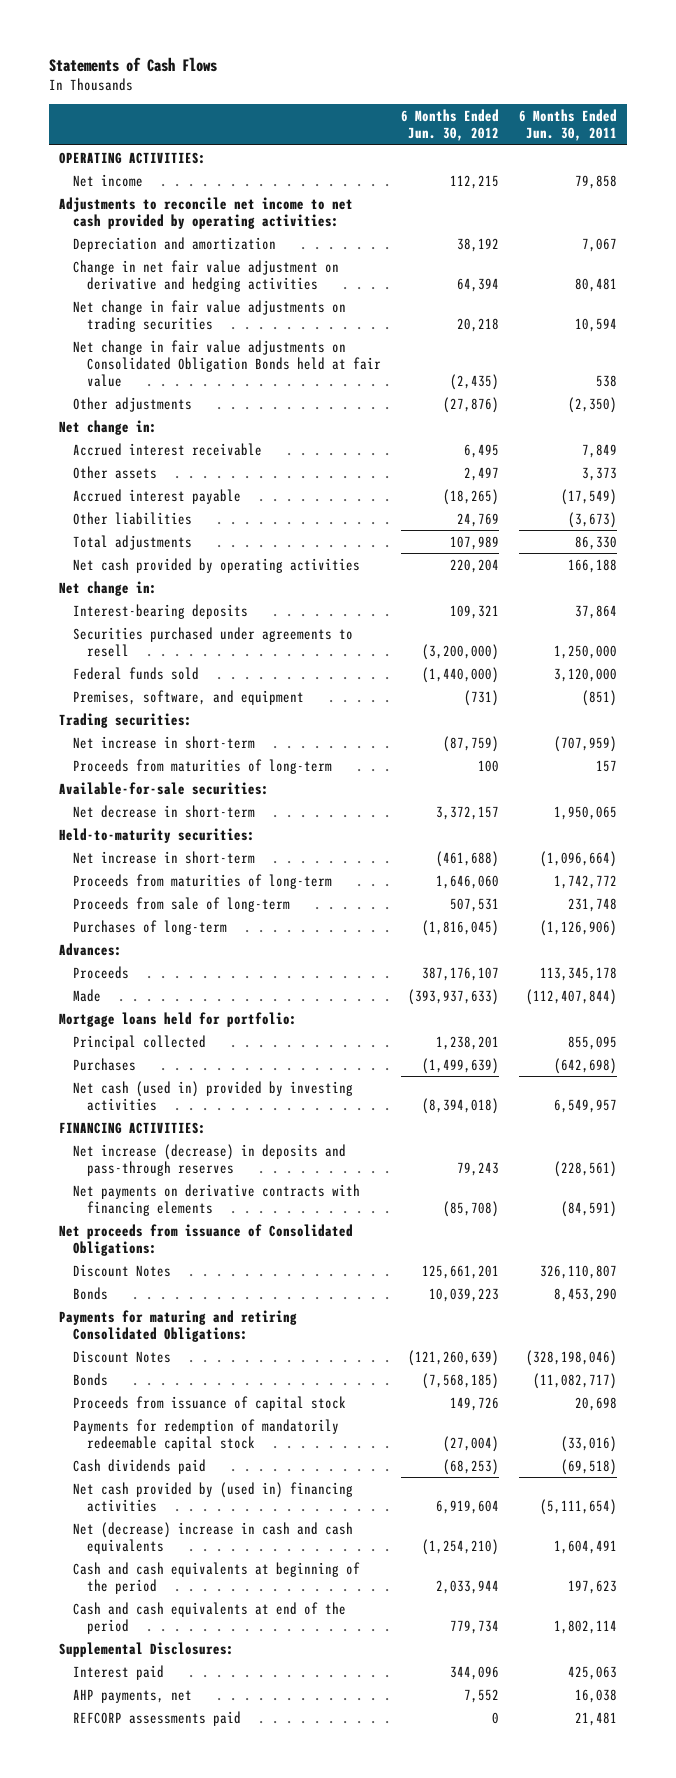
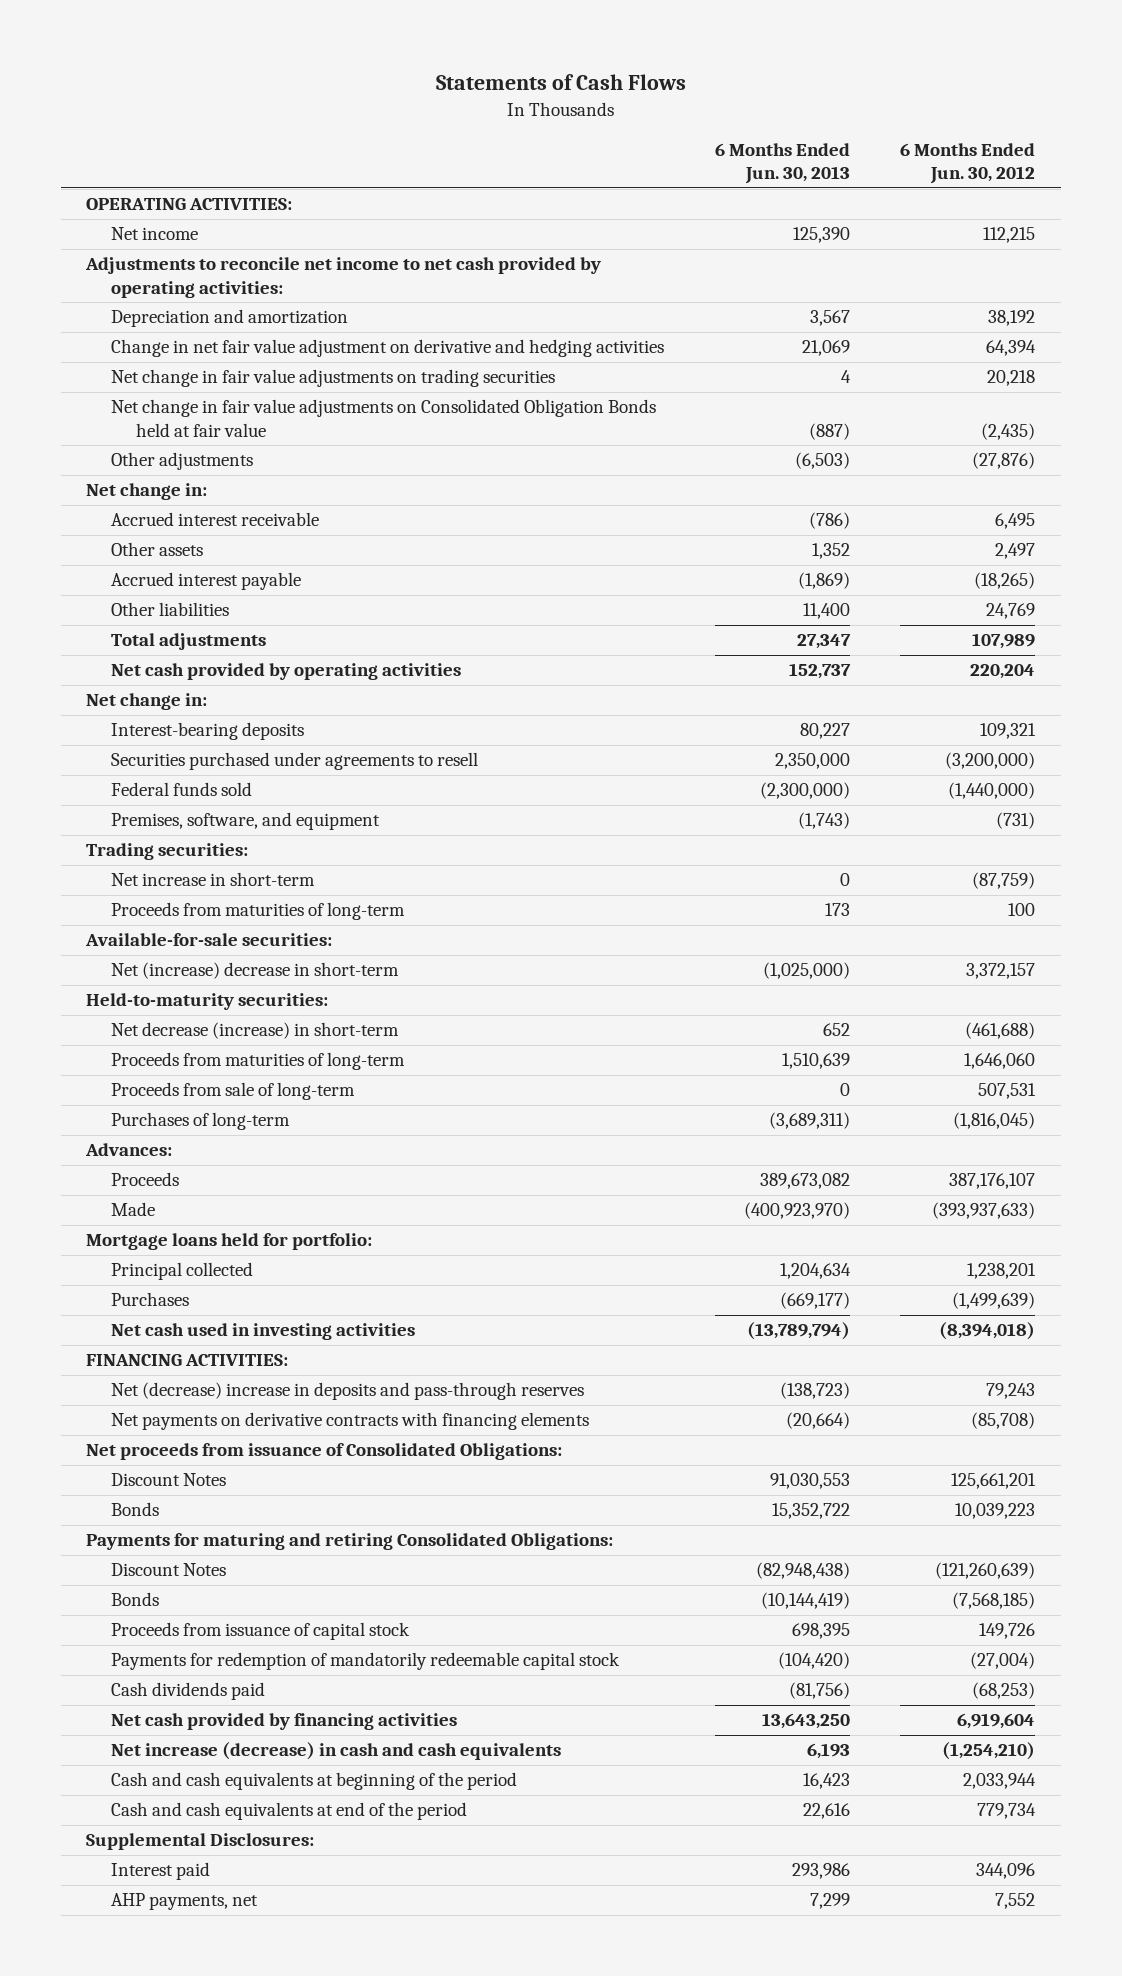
[519,108,618,142] 6 Months Ended Jun. 30, 2011 -> none
none -> [714,142,850,185] 6 Months Ended Jun. 30, 2013
[72,804,255,818] Net decrease in short-term -> [111,962,400,980] Net (increase) decrease in short-term
[72,850,255,864] Net increase in short-term -> [111,1022,400,1040] Net decrease (increase) in short-term
[72,1080,353,1111] Net cash (used in) provided by investing activities -> [111,1323,416,1341] Net cash used in investing activities
[72,1143,346,1176] Net increase (decrease) in deposits and pass-through reserves -> [111,1382,585,1401] Net (decrease) increase in deposits and pass-through reserves
[72,1481,353,1512] Net cash provided by (used in) financing activities -> [111,1713,458,1731] Net cash provided by financing activities
[72,1521,353,1554] Net (decrease) increase in cash and cash equivalents -> [111,1742,562,1761] Net increase (decrease) in cash and cash equivalents
[72,1710,241,1726] REFCORP assessments paid -> none

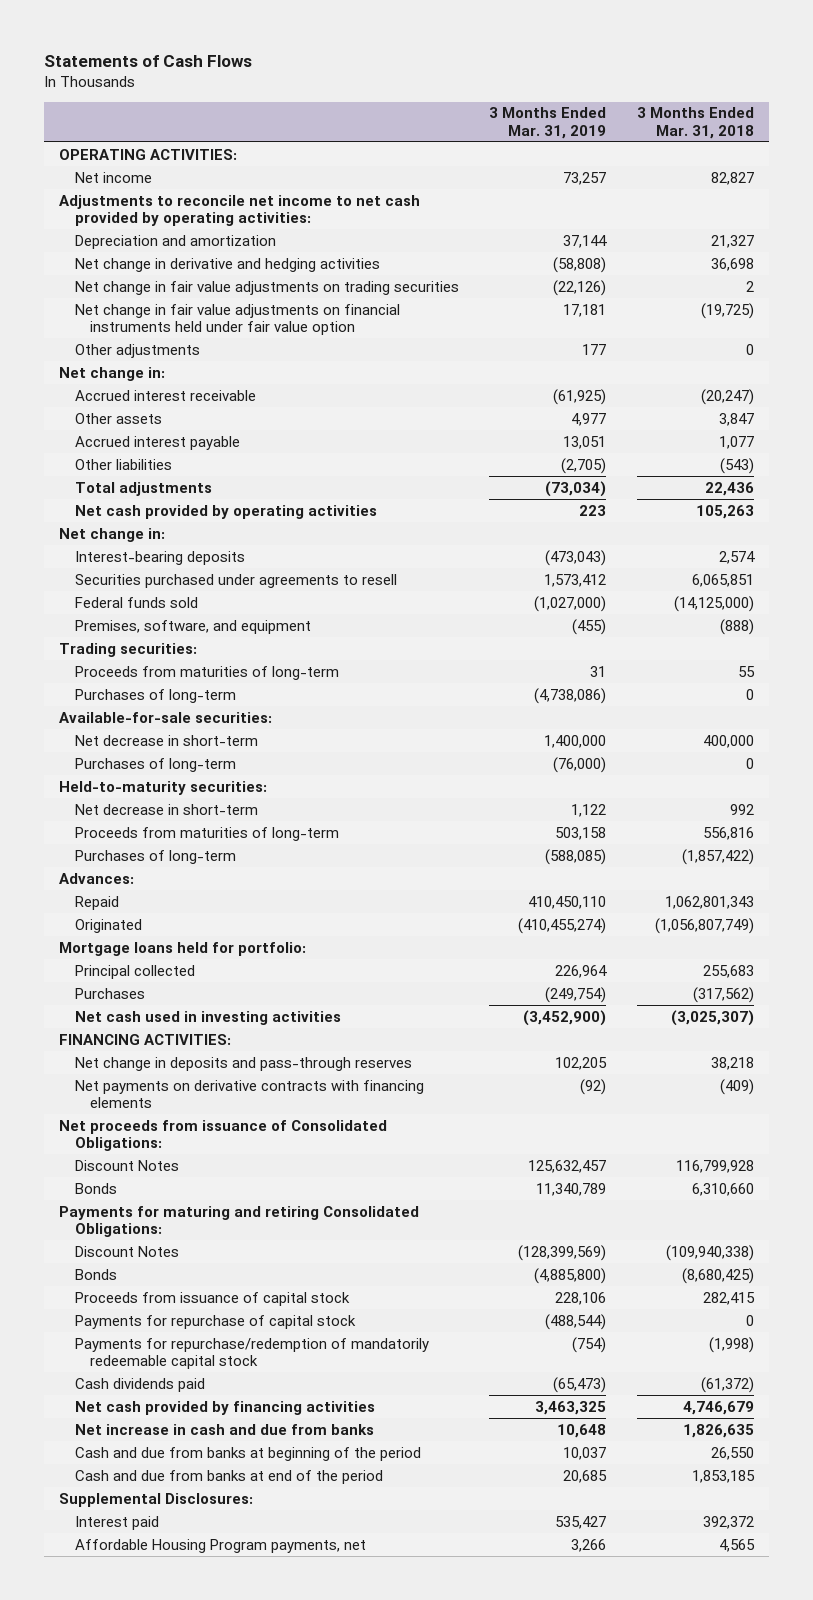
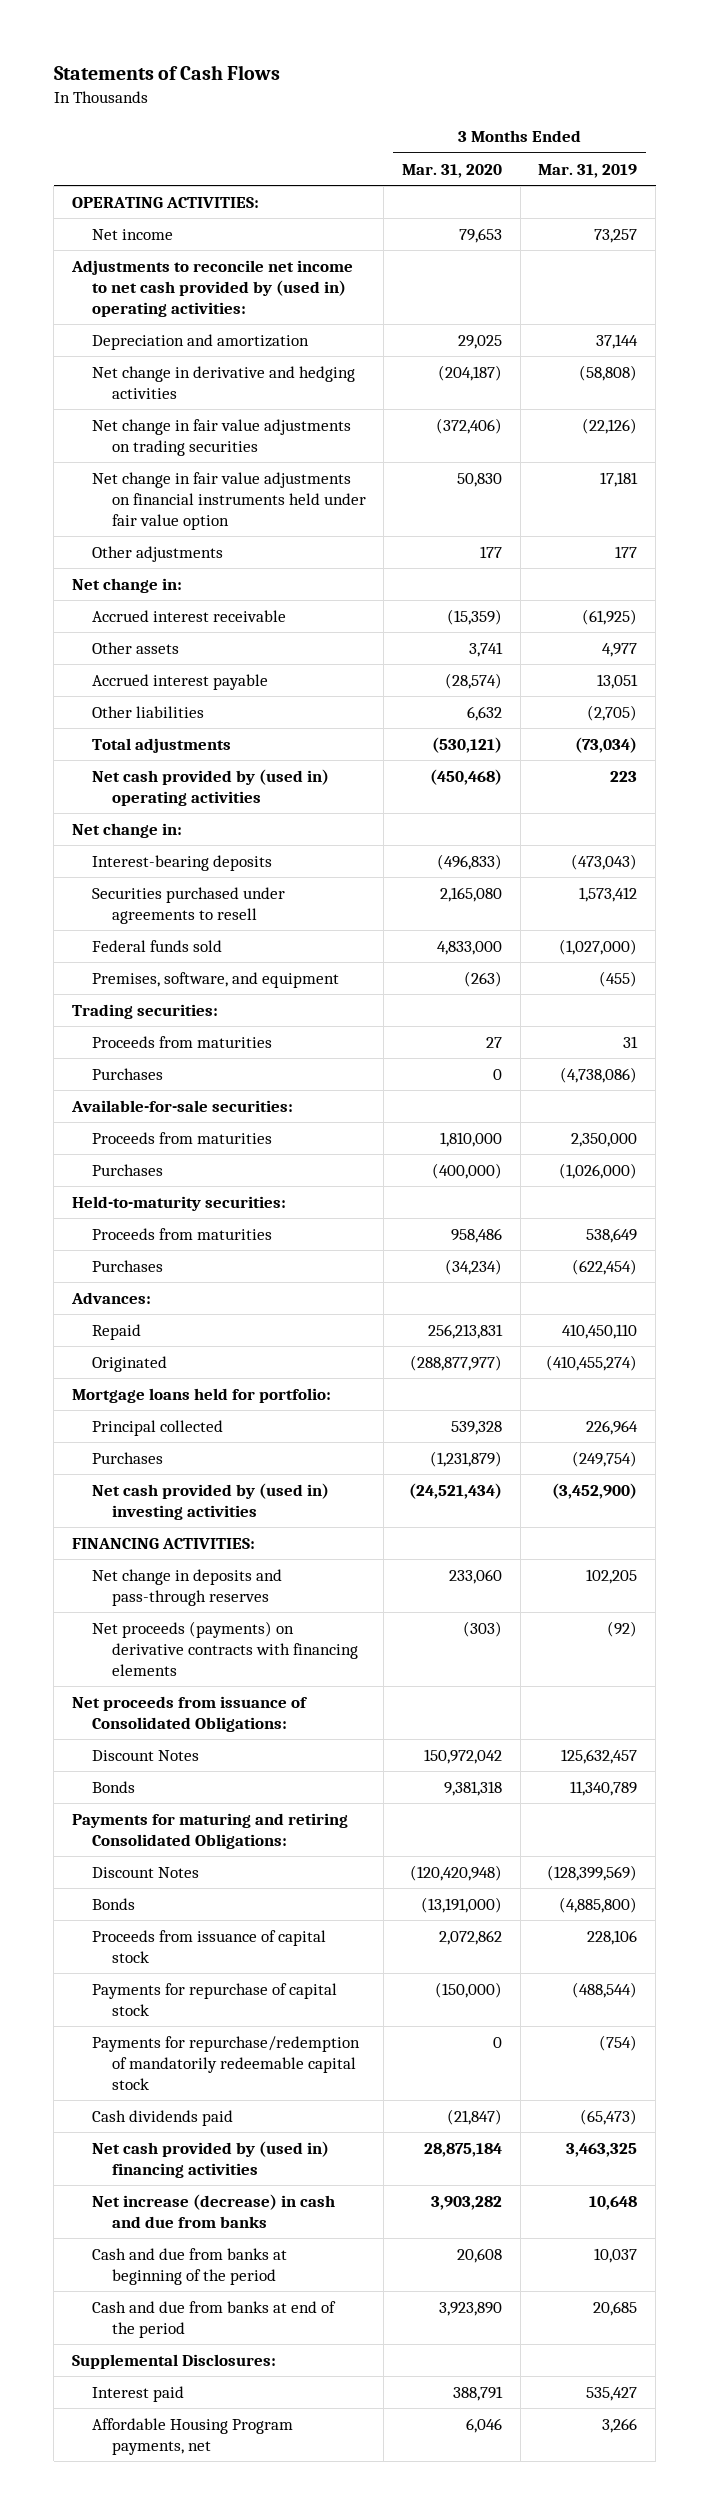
[637,107,755,139] 3 Months Ended Mar. 31, 2018 -> none
none -> [402,163,503,178] Mar. 31, 2020
[59,194,421,226] Adjustments to reconcile net income to net cash provided by operating activities: -> [70,260,353,317] Adjustments to reconcile net income to net cash provided by (used in) operating activities:
[74,504,377,519] Net cash provided by operating activities -> [91,769,329,806] Net cash provided by (used in) operating activities
[74,665,339,680] Proceeds from maturities of long-term -> [91,1036,272,1049] Proceeds from maturities
[74,688,236,703] Purchases of long-term -> [91,1068,163,1081] Purchases
[74,734,258,746] Net decrease in short-term -> none
none -> [91,1132,272,1145] Proceeds from maturities
[74,757,236,772] Purchases of long-term -> [91,1164,163,1177] Purchases
[553,756,607,773] (76,000) -> [559,1163,638,1180] (1,026,000)
[74,803,258,815] Net decrease in short-term -> none
[74,826,339,841] Proceeds from maturities of long-term -> [91,1228,272,1241] Proceeds from maturities
[555,826,607,840] 503,158 -> [586,1228,638,1244] 538,649
[74,849,236,864] Purchases of long-term -> [91,1260,163,1273] Purchases
[545,848,607,865] (588,085) -> [572,1259,638,1276] (622,454)
[74,1010,341,1025] Net cash used in investing activities -> [91,1483,329,1520] Net cash provided by (used in) investing activities
[74,1079,424,1108] Net payments on derivative contracts with financing elements -> [91,1621,358,1676] Net proceeds (payments) on derivative contracts with financing elements
[74,1400,375,1415] Net cash provided by financing activities -> [91,2141,329,2178] Net cash provided by (used in) financing activities
[74,1423,374,1435] Net increase in cash and due from banks -> [91,2194,335,2228] Net increase (decrease) in cash and due from banks

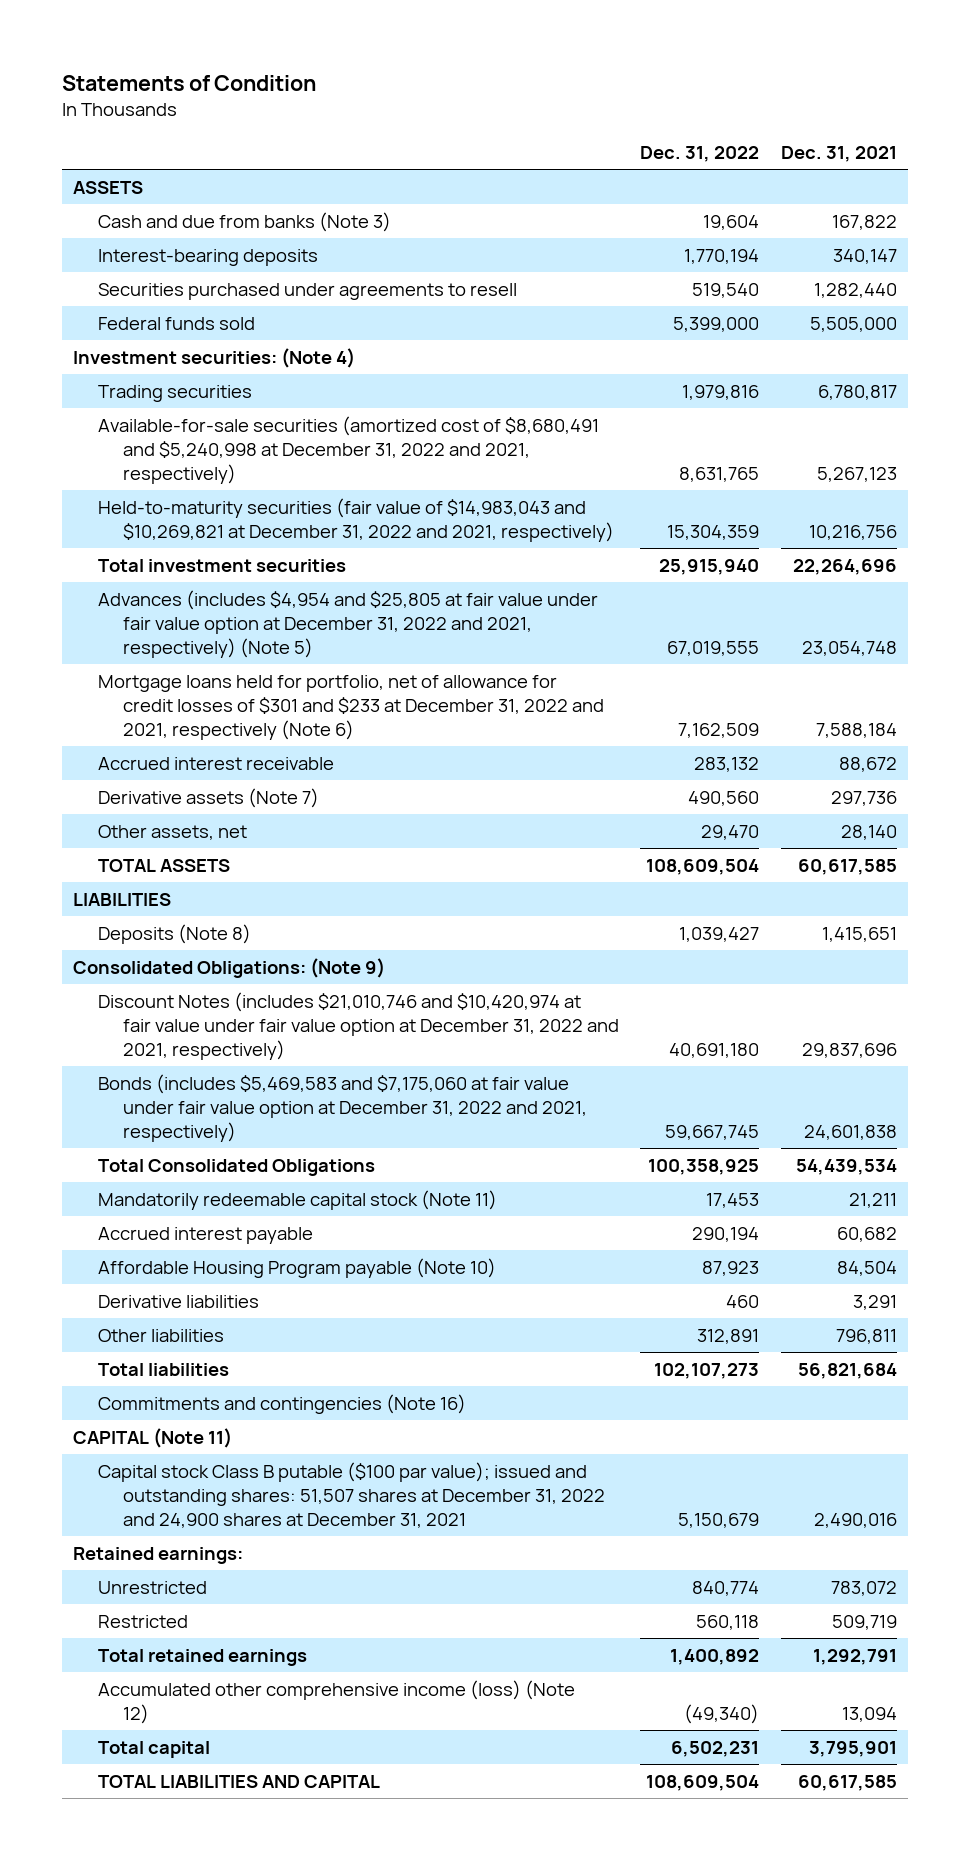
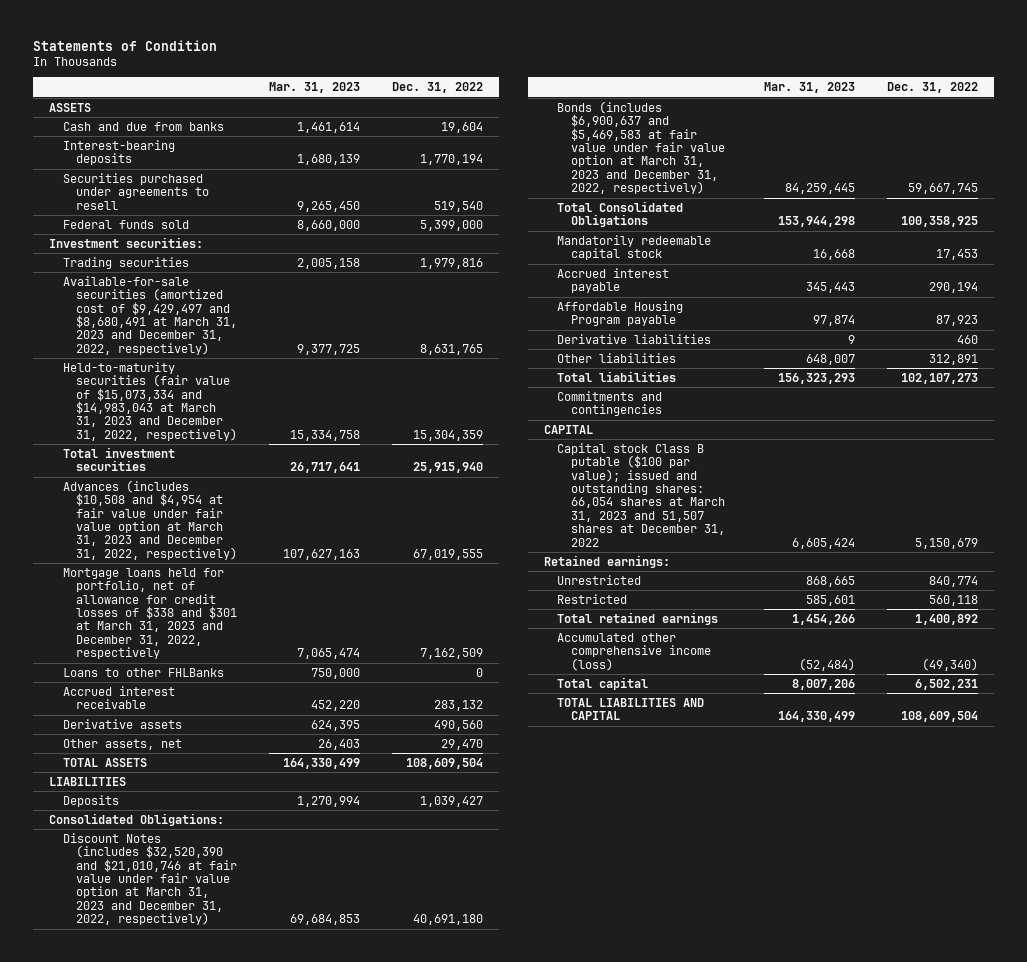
[781,145,898,162] Dec. 31, 2021 -> none
none -> [269,82,361,94] Mar. 31, 2023
[97,212,391,233] Cash and due from banks (Note 3) -> [62,121,224,131] Cash and due from banks
[72,348,355,369] Investment securities: (Note 4) -> [48,236,203,248] Investment securities:
[97,416,599,484] Available-for-sale securities (amortized cost of $8,680,491 and $5,240,998 at December 31, 2022 and 2021, respectively) -> [62,275,238,355] Available-for-sale securities (amortized cost of $9,429,497 and $8,680,491 at March 31, 2023 and December 31, 2022, respectively)
[97,498,614,542] Held-to-maturity securities (fair value of $14,983,043 and $10,269,821 at December 31, 2022 and 2021, respectively) -> [62,361,238,441] Held-to-maturity securities (fair value of $15,073,334 and $14,983,043 at March 31, 2023 and December 31, 2022, respectively)
[97,590,598,658] Advances (includes $4,954 and $25,805 at fair value under fair value option at December 31, 2022 and 2021, respectively) (Note 5) -> [62,479,238,560] Advances (includes $10,508 and $4,954 at fair value under fair value option at March 31, 2023 and December 31, 2022, respectively)
[97,675,604,740] Mortgage loans held for portfolio, net of allowance for credit losses of $301 and $233 at December 31, 2022 and 2021, respectively (Note 6) -> [62,567,238,660] Mortgage loans held for portfolio, net of allowance for credit losses of $338 and $301 at March 31, 2023 and December 31, 2022, respectively
none -> [62,667,224,677] Loans to other FHLBanks
[97,788,319,809] Derivative assets (Note 7) -> [62,718,182,729] Derivative assets
[97,924,251,945] Deposits (Note 8) -> [62,794,119,807] Deposits
[72,958,385,979] Consolidated Obligations: (Note 9) -> [48,812,224,826] Consolidated Obligations:
[97,992,619,1060] Discount Notes (includes $21,010,746 and $10,420,974 at fair value under fair value option at December 31, 2022 and 2021, respectively) -> [62,832,238,926] Discount Notes (includes $32,520,390 and $21,010,746 at fair value under fair value option at March 31, 2023 and December 31, 2022, respectively)
[97,1074,587,1142] Bonds (includes $5,469,583 and $7,175,060 at fair value under fair value option at December 31, 2022 and 2021, respectively) -> [557,100,726,195] Bonds (includes $6,900,637 and $5,469,583 at fair value under fair value option at March 31, 2023 and December 31, 2022, respectively)
[97,1190,497,1211] Mandatorily redeemable capital stock (Note 11) -> [557,234,712,261] Mandatorily redeemable capital stock
[97,1258,496,1279] Affordable Housing Program payable (Note 10) -> [557,300,684,327] Affordable Housing Program payable
[97,1394,466,1415] Commitments and contingencies (Note 16) -> [557,390,663,417] Commitments and contingencies
[72,1428,232,1449] CAPITAL (Note 11) -> [543,424,593,434] CAPITAL
[97,1462,605,1528] Capital stock Class B putable ($100 par value); issued and outstanding shares: 51,507 shares at December 31, 2022 and 24,900 shares at December 31, 2021 -> [557,442,726,547] Capital stock Class B putable ($100 par value); issued and outstanding shares: 66,054 shares at March 31, 2023 and 51,507 shares at December 31, 2022
[97,1680,575,1724] Accumulated other comprehensive income (loss) (Note 12) -> [557,632,712,671] Accumulated other comprehensive income (loss)

